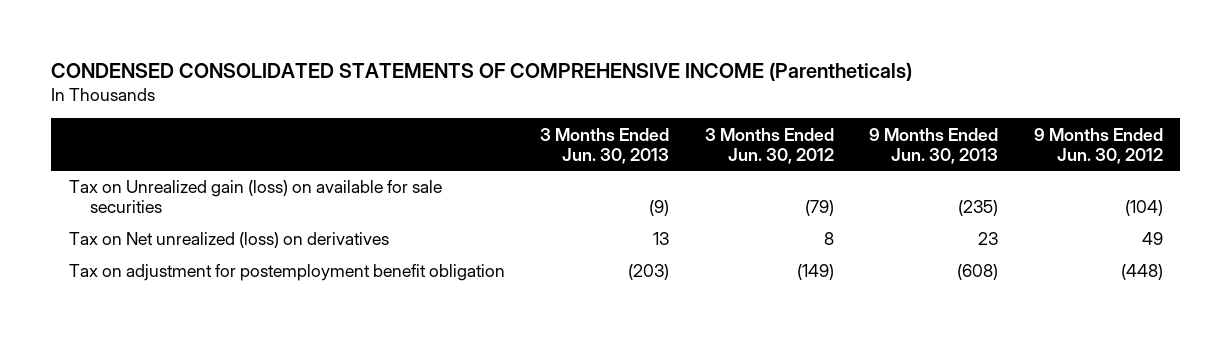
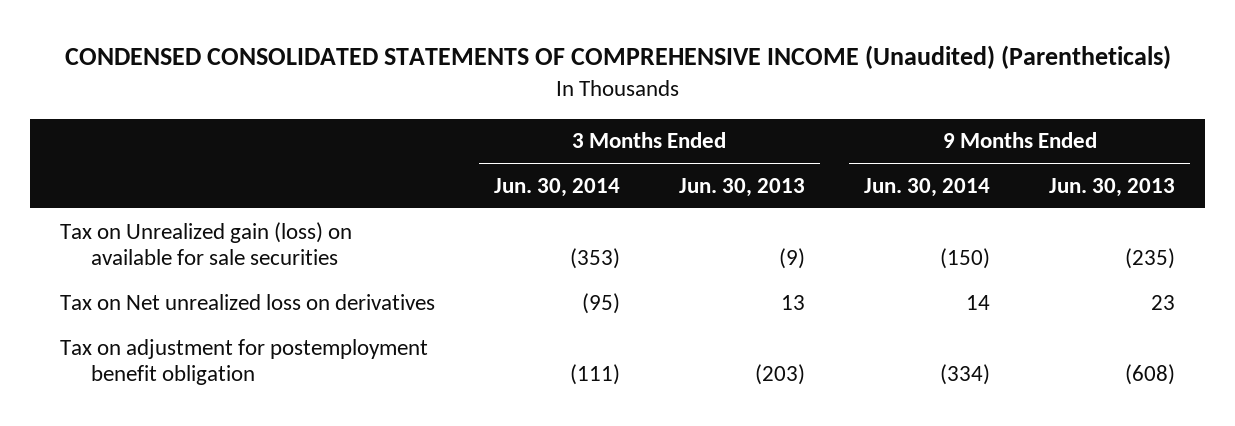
[51,61,913,81] CONDENSED CONSOLIDATED STATEMENTS OF COMPREHENSIVE INCOME (Parentheticals) -> [64,45,1171,70] CONDENSED CONSOLIDATED STATEMENTS OF COMPREHENSIVE INCOME (Unaudited) (Parentheticals)
[704,127,834,164] 3 Months Ended Jun. 30, 2012 -> none
[1033,127,1163,164] 9 Months Ended Jun. 30, 2012 -> none
none -> [493,177,620,197] Jun. 30, 2014
none -> [864,177,991,197] Jun. 30, 2014
[68,232,389,249] Tax on Net unrealized (loss) on derivatives -> [59,293,435,310] Tax on Net unrealized loss on derivatives

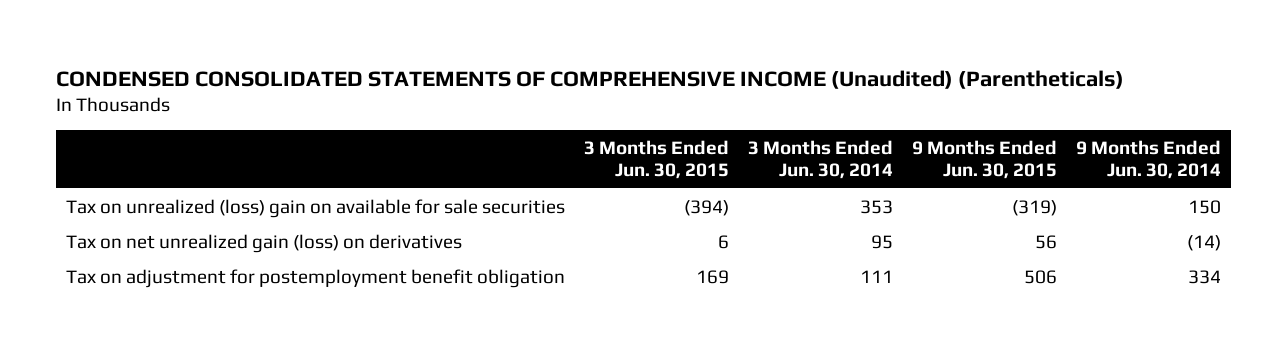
[679,177,806,197] Jun. 30, 2013 -> none
[1049,177,1176,197] Jun. 30, 2013 -> none
none -> [583,140,729,180] 3 Months Ended Jun. 30, 2015
none -> [912,140,1058,180] 9 Months Ended Jun. 30, 2015
[59,221,352,266] Tax on Unrealized gain (loss) on available for sale securities -> [65,198,565,218] Tax on unrealized (loss) gain on available for sale securities
[569,248,620,270] (353) -> [860,199,894,214] 353
[940,248,991,270] (150) -> [1188,199,1222,214] 150
[59,293,435,310] Tax on Net unrealized loss on derivatives -> [65,233,462,253] Tax on net unrealized gain (loss) on derivatives
[581,292,620,314] (95) -> [871,234,894,249] 95
[966,294,991,310] 14 -> [1187,234,1222,251] (14)
[569,364,620,386] (111) -> [860,269,894,283] 111
[940,364,991,386] (334) -> [1188,269,1222,284] 334

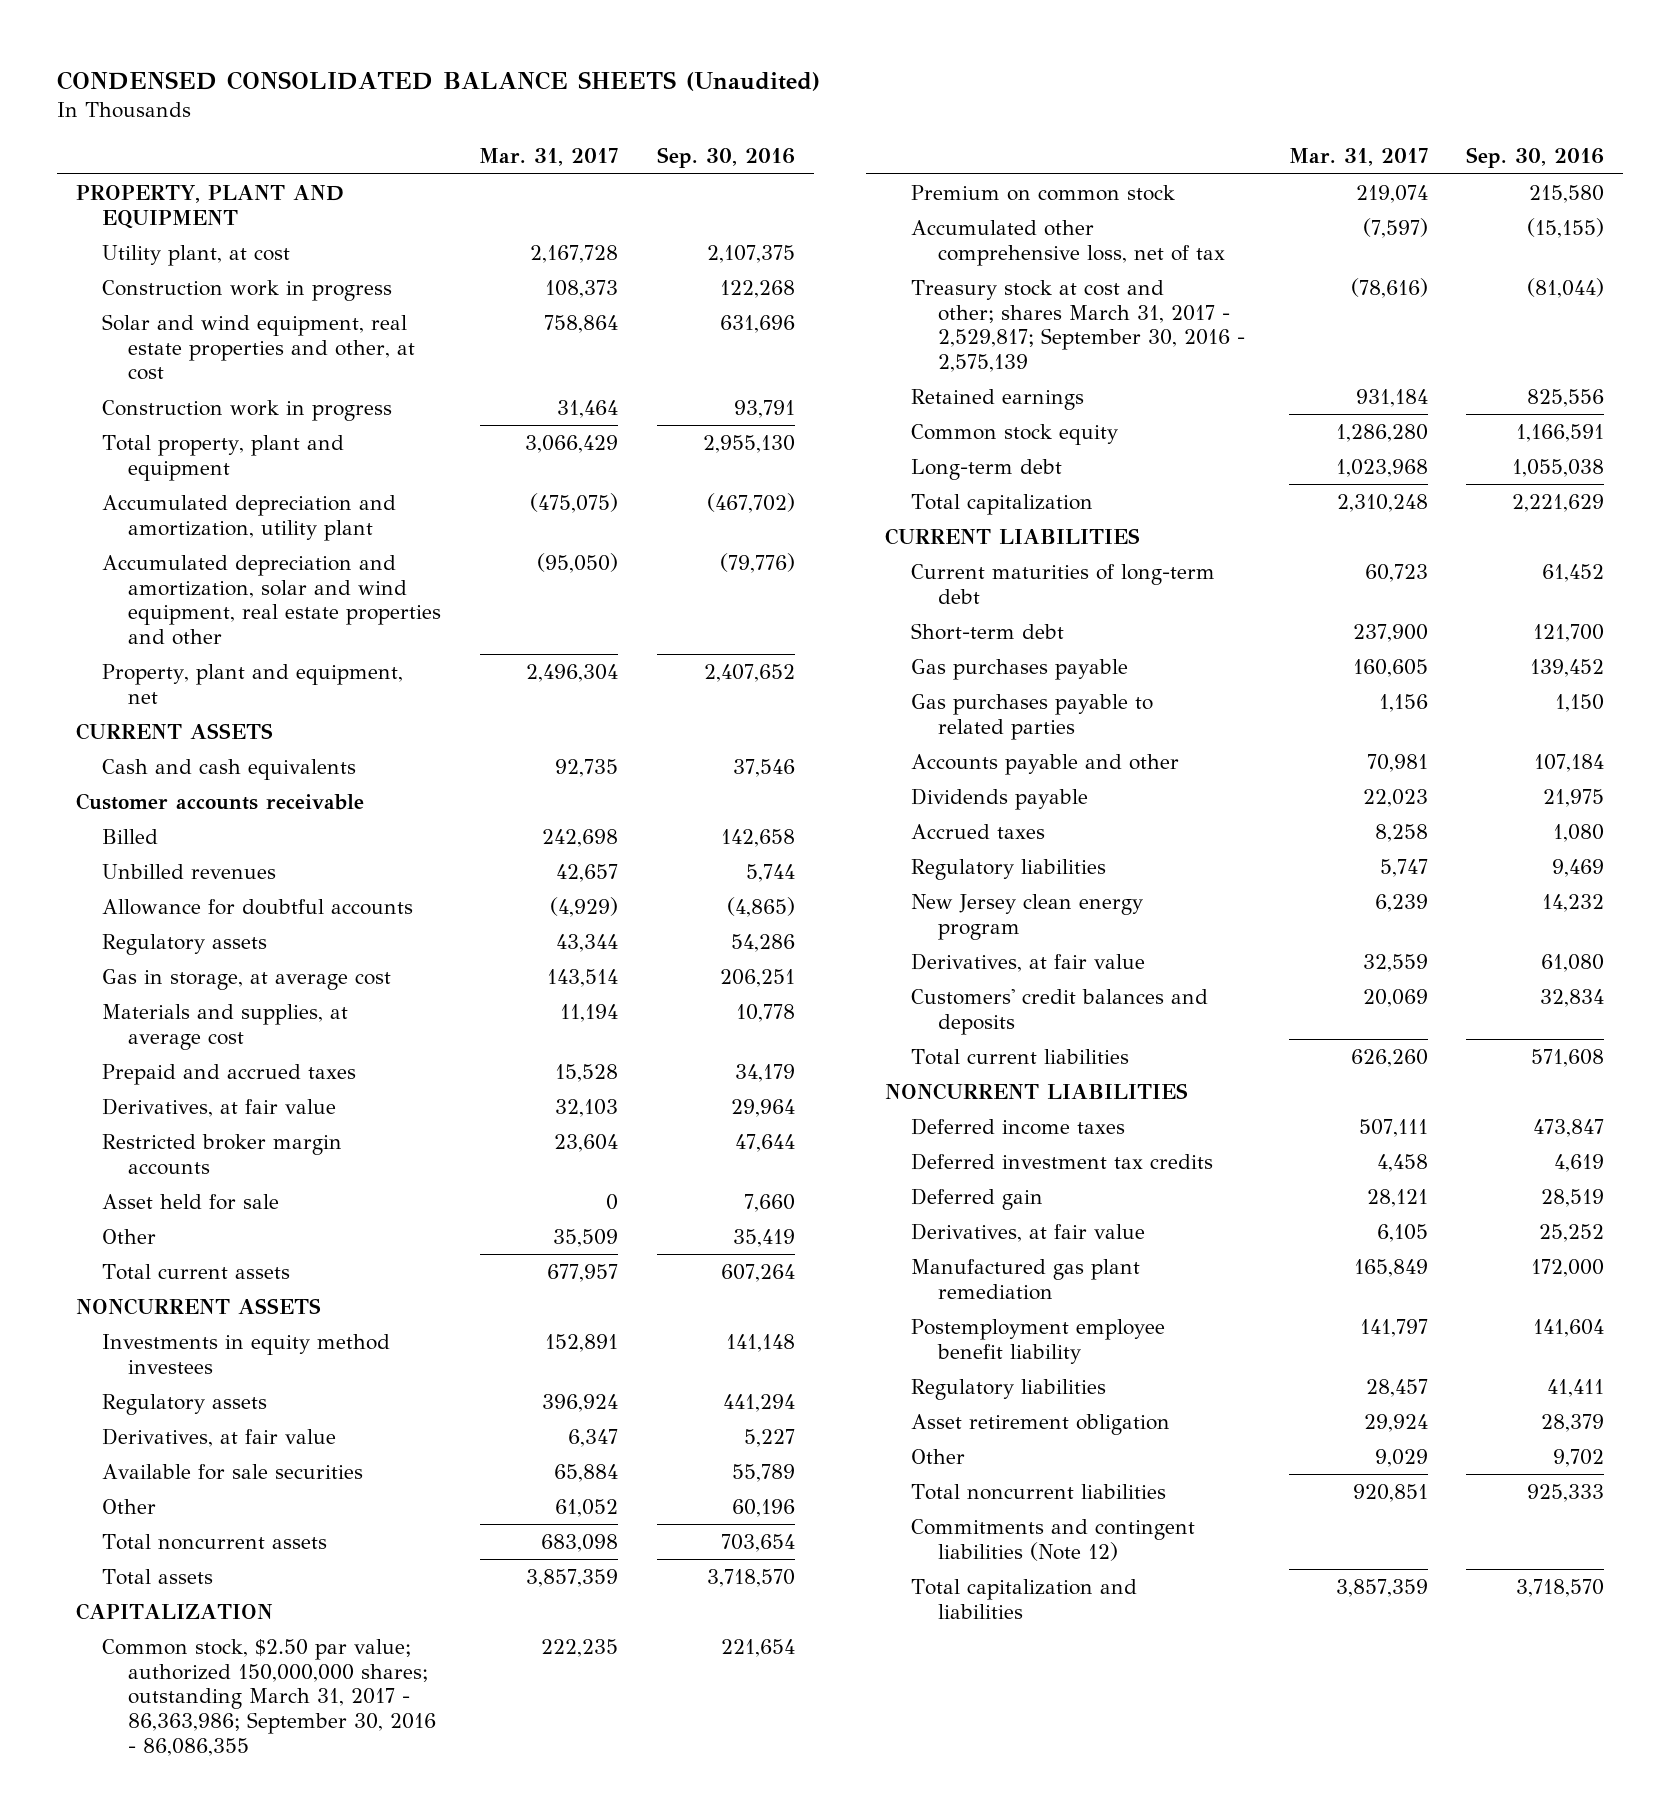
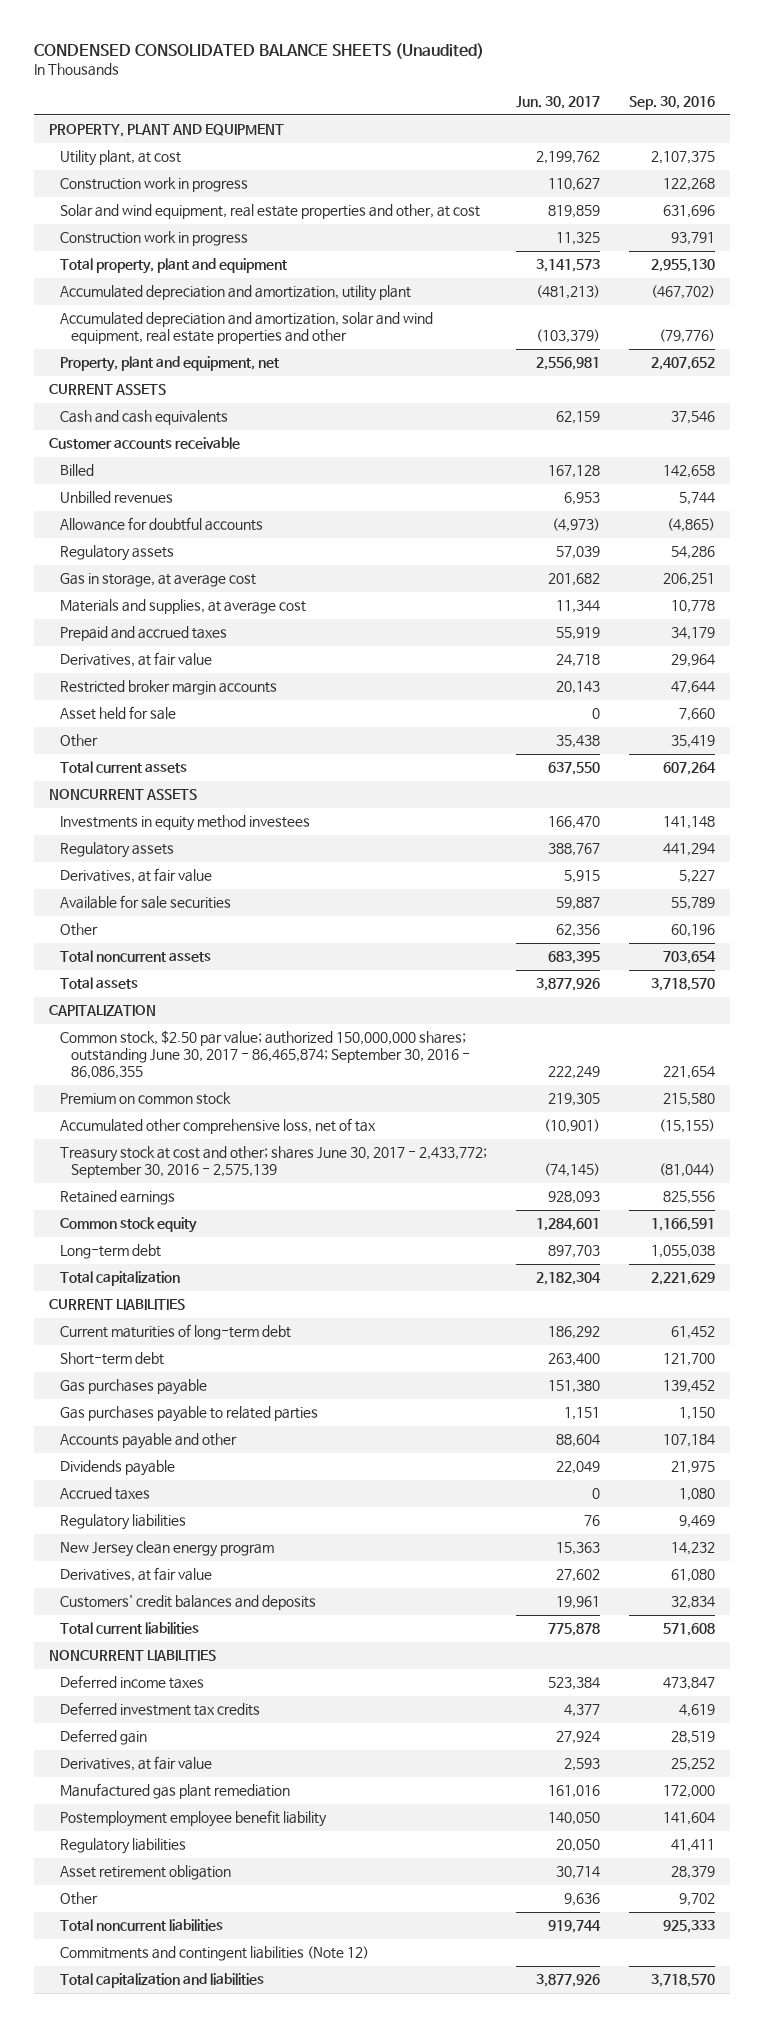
[479,148,619,167] Mar. 31, 2017 -> none
none -> [516,96,601,110] Jun. 30, 2017
[102,1638,437,1756] Common stock, $2.50 par value; authorized 150,000,000 shares; outstanding March 31, 2017 - 86,363,986; September 30, 2016 - 86,086,355 -> [60,1030,471,1080] Common stock, $2.50 par value; authorized 150,000,000 shares; outstanding June 30, 2017 - 86,465,874; September 30, 2016 - 86,086,355
[911,279,1245,372] Treasury stock at cost and other; shares March 31, 2017 - 2,529,817; September 30, 2016 - 2,575,139 -> [60,1146,488,1179] Treasury stock at cost and other; shares June 30, 2017 - 2,433,772; September 30, 2016 - 2,575,139

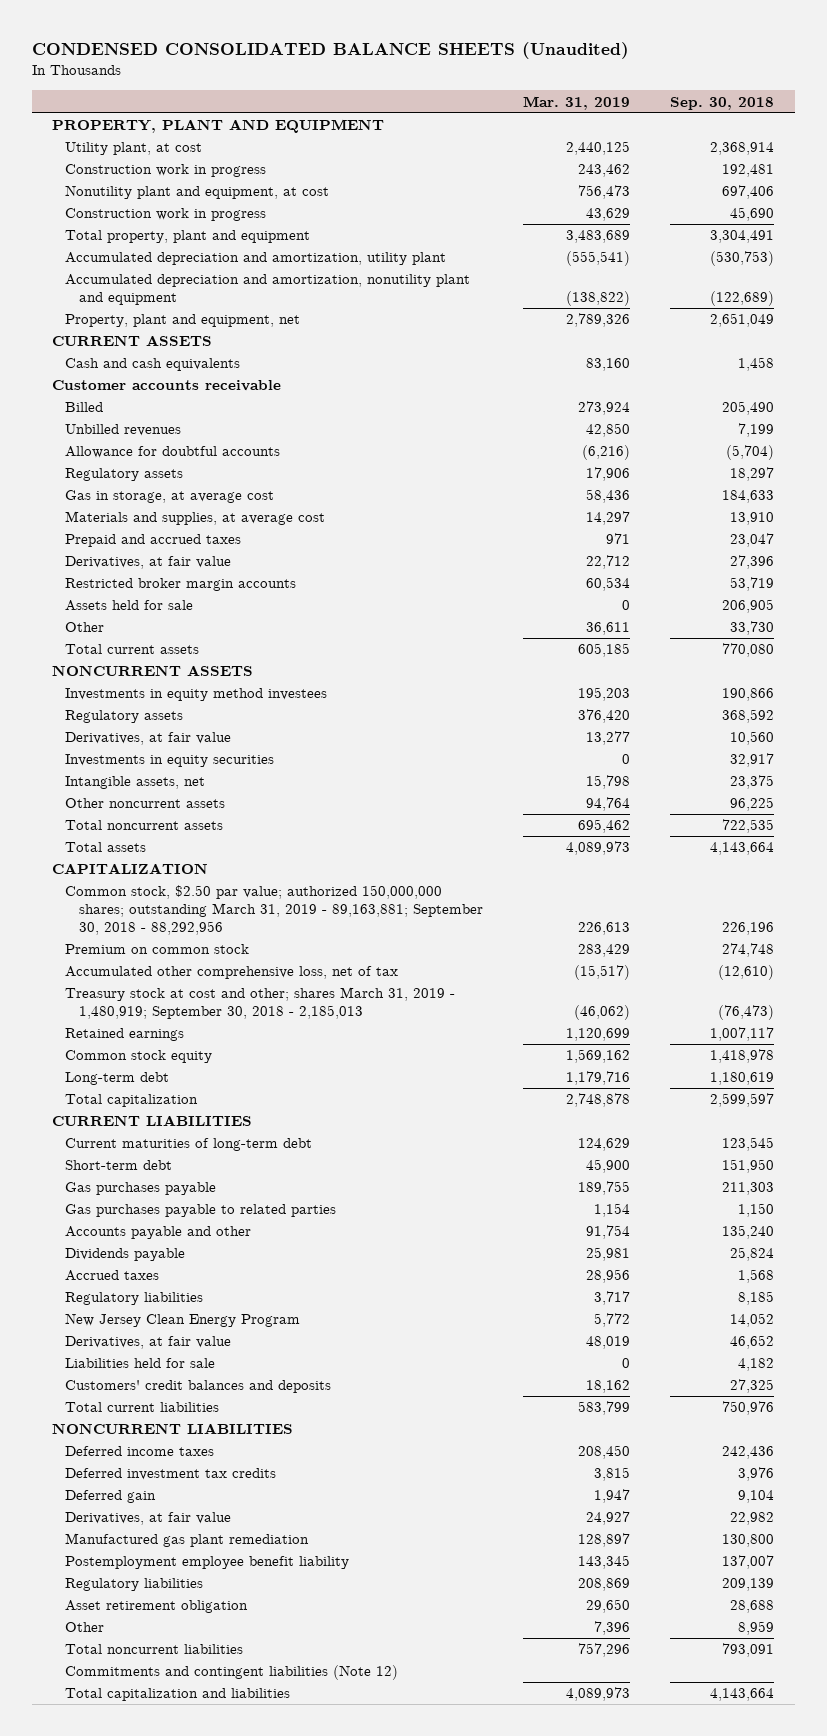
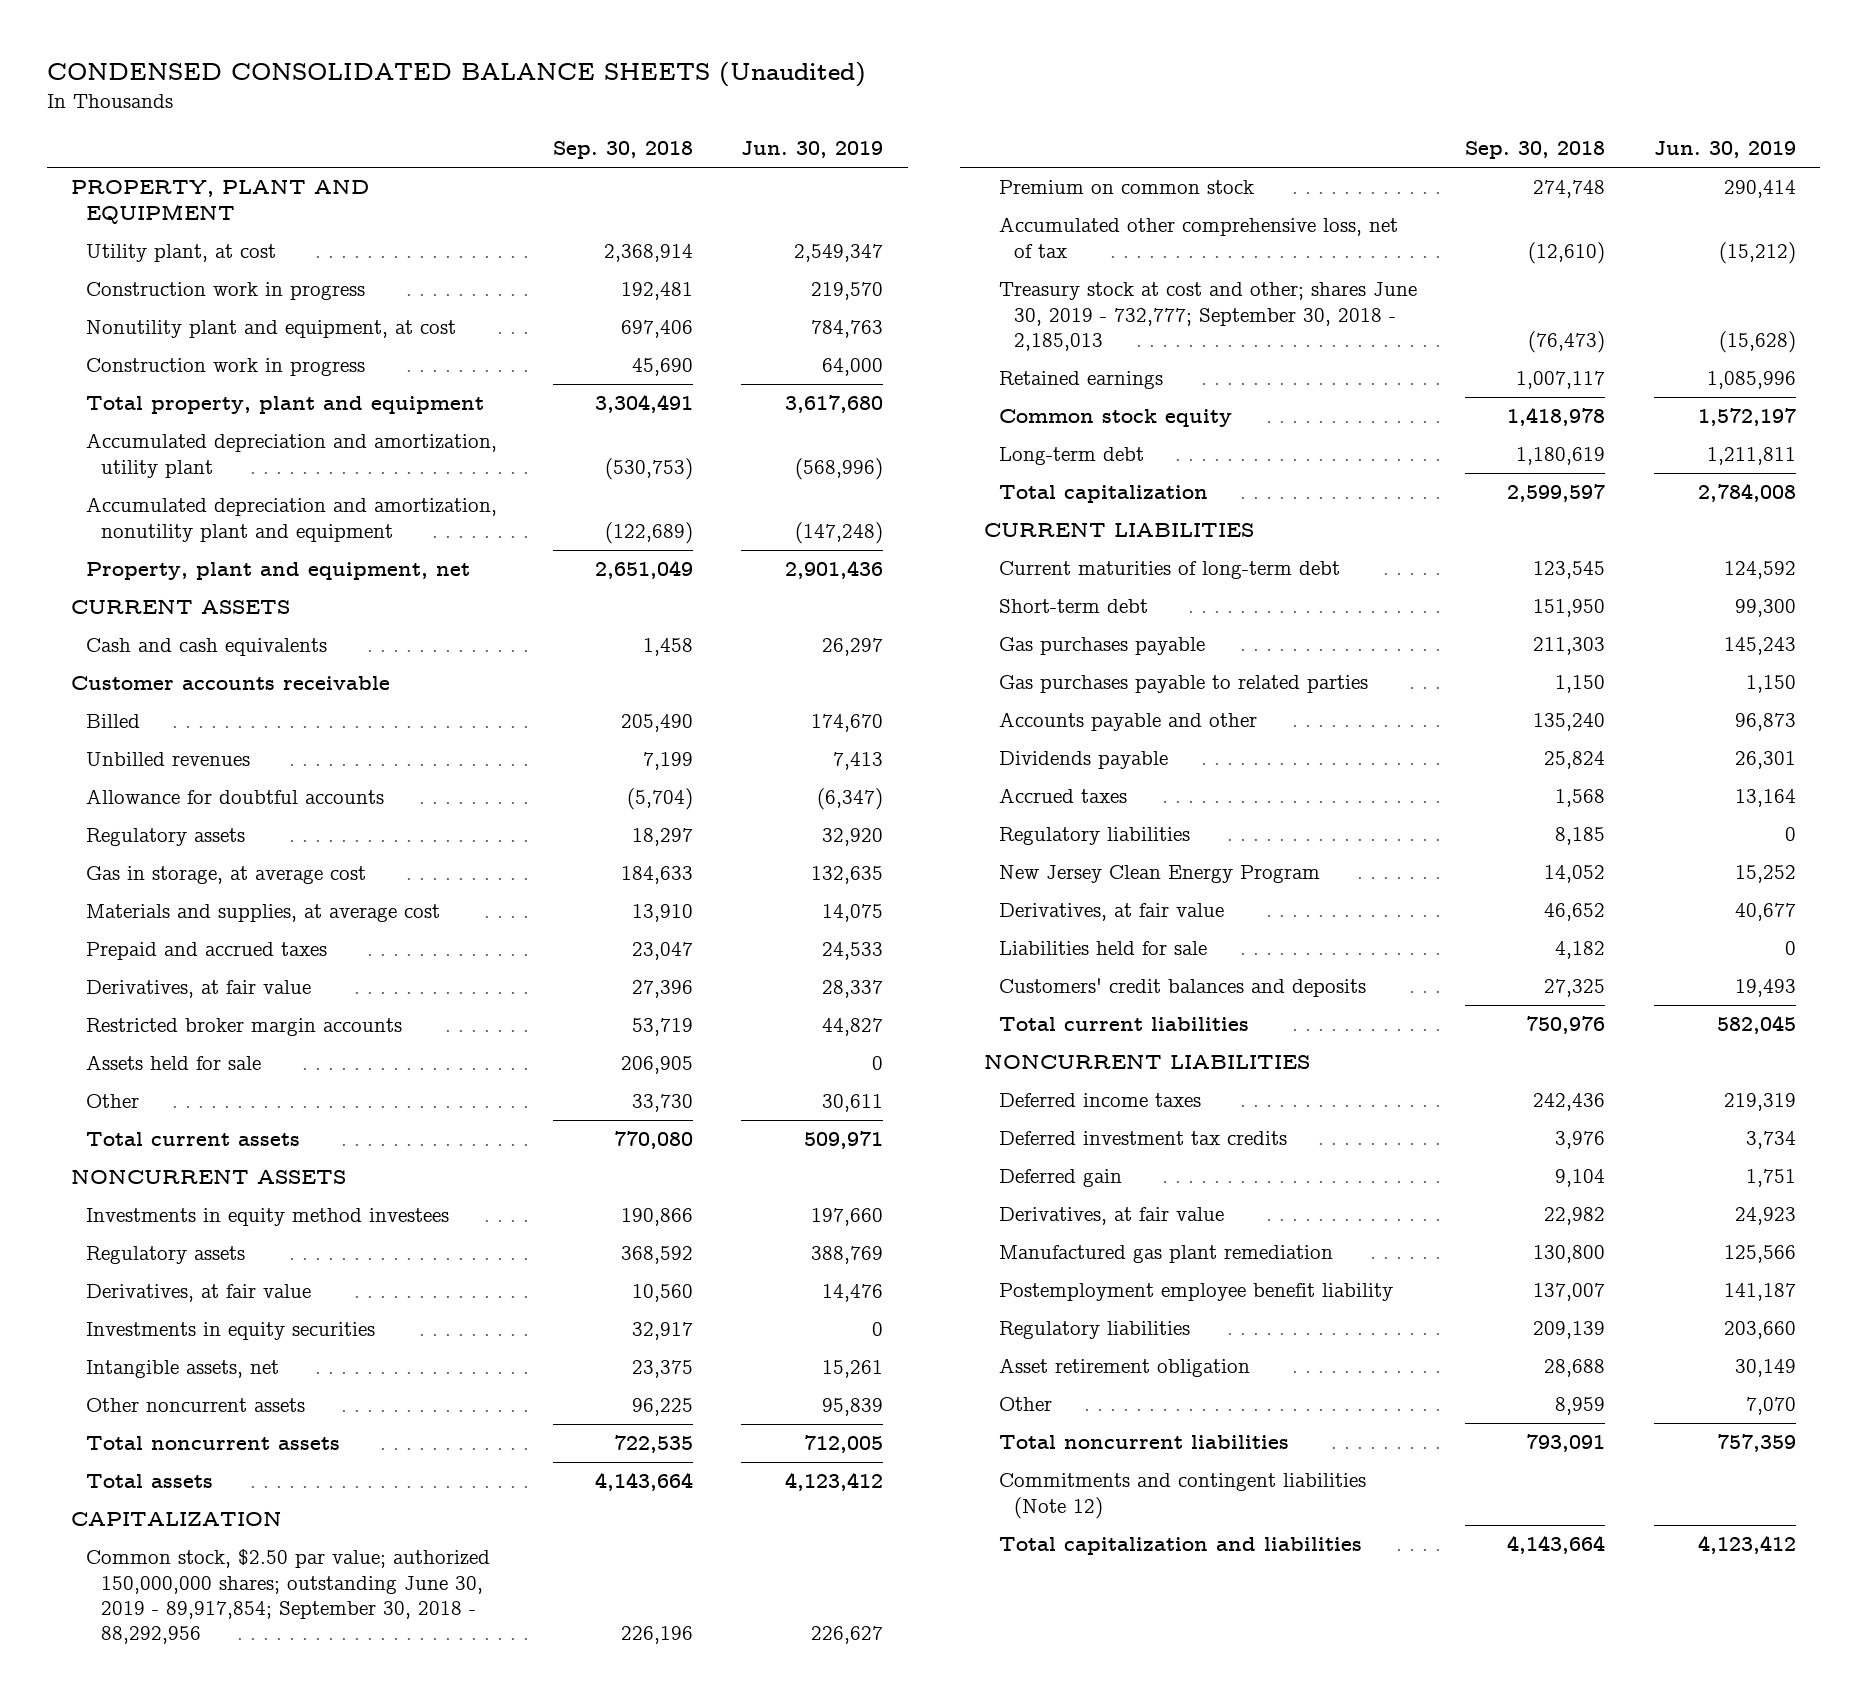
[523,95,631,110] Mar. 31, 2019 -> none
none -> [741,141,884,159] Jun. 30, 2019
[65,885,483,936] Common stock, $2.50 par value; authorized 150,000,000 shares; outstanding March 31, 2019 - 89,163,881; September 30, 2018 - 88,292,956 -> [86,1549,491,1644] Common stock, $2.50 par value; authorized 150,000,000 shares; outstanding June 30, 2019 - 89,917,854; September 30, 2018 - 88,292,956
[65,987,456,1020] Treasury stock at cost and other; shares March 31, 2019 - 1,480,919; September 30, 2018 - 2,185,013 -> [998,282,1417,351] Treasury stock at cost and other; shares June 30, 2019 - 732,777; September 30, 2018 - 2,185,013

